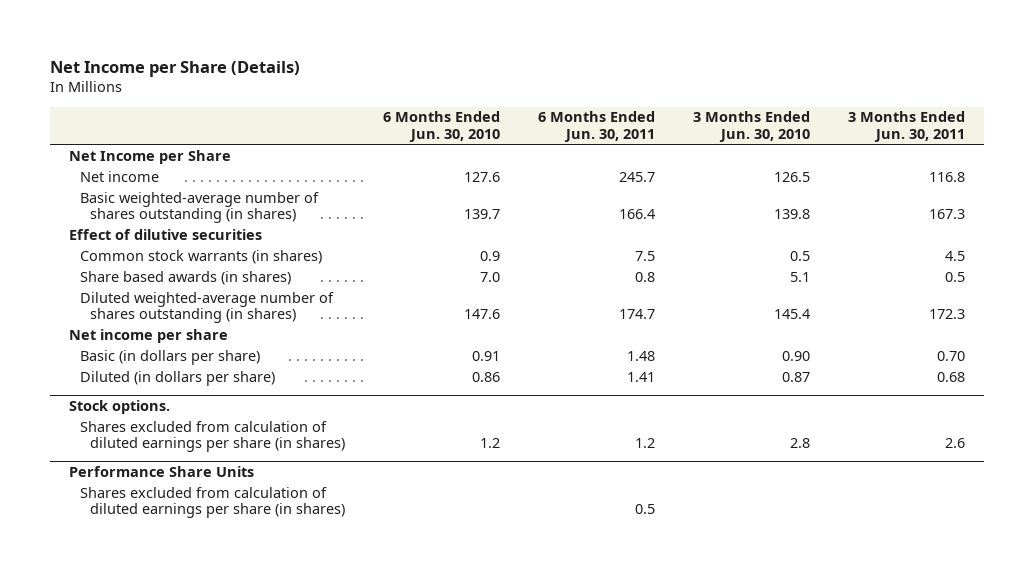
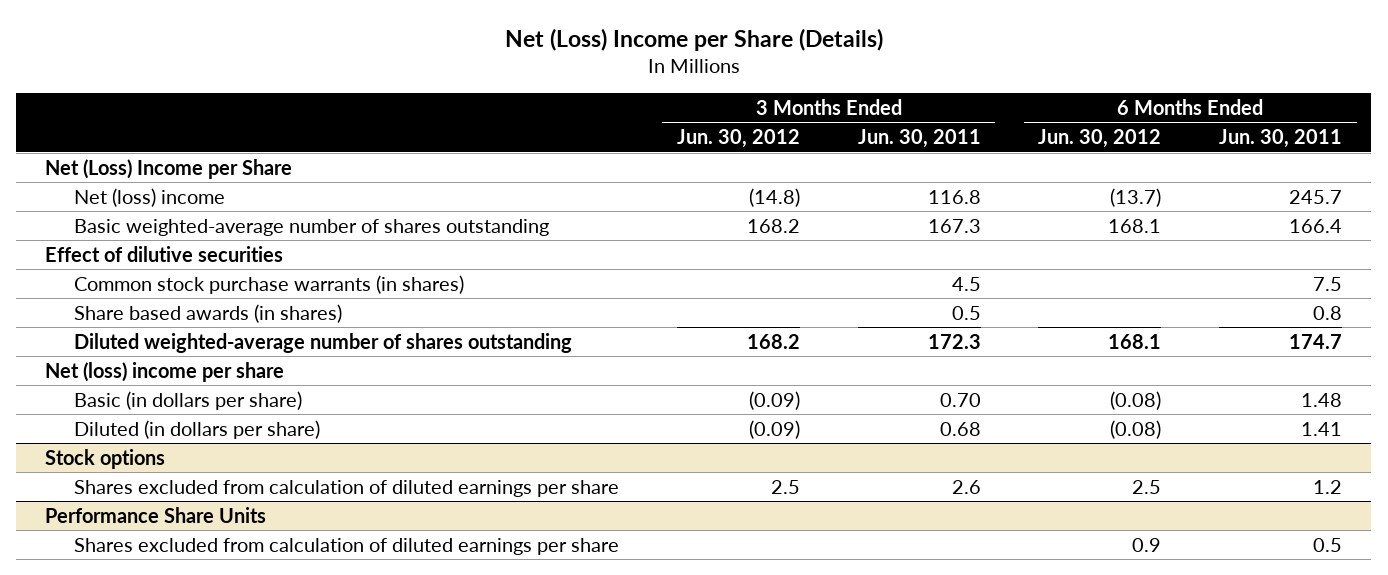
[50,60,301,77] Net Income per Share (Details) -> [504,27,883,51] Net (Loss) Income per Share (Details)
[383,111,501,143] 6 Months Ended Jun. 30, 2010 -> none
[692,111,810,143] 3 Months Ended Jun. 30, 2010 -> none
none -> [676,129,800,149] Jun. 30, 2012
none -> [1038,129,1162,149] Jun. 30, 2012
[69,149,232,164] Net Income per Share -> [45,158,293,179] Net (Loss) Income per Share
[79,170,159,182] Net income -> [73,187,225,207] Net (loss) income
[79,191,319,224] Basic weighted-average number of shares outstanding (in shares) -> [73,218,549,236] Basic weighted-average number of shares outstanding
[79,249,322,264] Common stock warrants (in shares) -> [73,274,464,294] Common stock purchase warrants (in shares)
[79,291,334,324] Diluted weighted-average number of shares outstanding (in shares) -> [73,332,572,353] Diluted weighted-average number of shares outstanding
[69,328,229,343] Net income per share -> [45,361,285,382] Net (loss) income per share
[69,399,171,414] Stock options. -> [45,448,166,469] Stock options
[79,420,346,453] Shares excluded from calculation of diluted earnings per share (in shares) -> [73,479,619,497] Shares excluded from calculation of diluted earnings per share
[79,486,346,519] Shares excluded from calculation of diluted earnings per share (in shares) -> [73,537,619,555] Shares excluded from calculation of diluted earnings per share

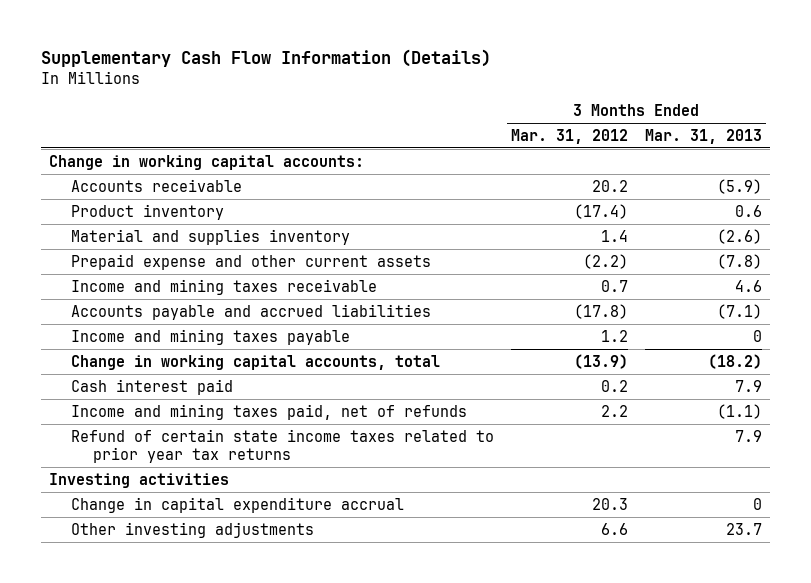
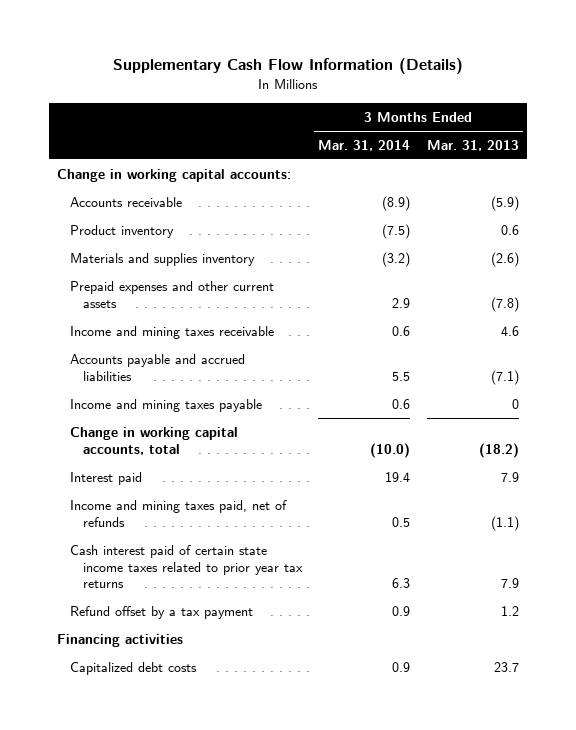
[510,128,628,144] Mar. 31, 2012 -> none
none -> [318,139,411,151] Mar. 31, 2014
[70,228,350,245] Material and supplies inventory -> [69,252,255,266] Materials and supplies inventory
[70,253,431,270] Prepaid expense and other current assets -> [69,280,274,308] Prepaid expenses and other current assets
[70,378,233,395] Cash interest paid -> [69,471,142,485] Interest paid
[49,472,230,488] Investing activities -> none
[70,496,404,513] Change in capital expenditure accrual -> none
[70,428,494,464] Refund of certain state income taxes related to prior year tax returns -> [69,544,303,589] Cash interest paid of certain state income taxes related to prior year tax returns
none -> [69,605,253,619] Refund offset by a tax payment
none -> [57,633,184,647] Financing activities
[70,521,314,538] Other investing adjustments -> [69,661,197,675] Capitalized debt costs

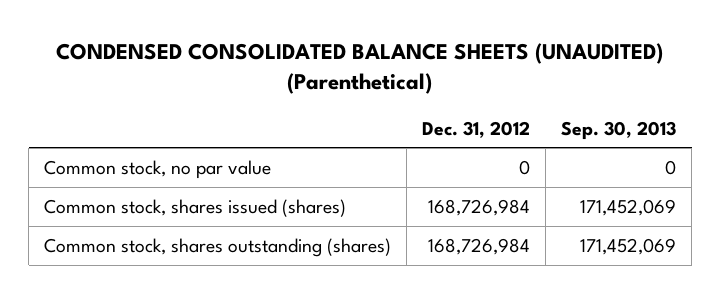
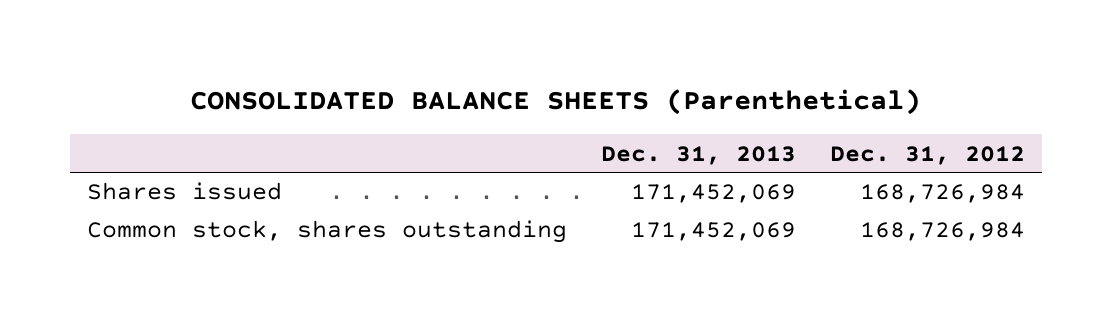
[56,42,664,95] CONDENSED CONSOLIDATED BALANCE SHEETS (UNAUDITED) (Parenthetical) -> [189,89,921,116] CONSOLIDATED BALANCE SHEETS (Parenthetical)
[561,120,677,140] Sep. 30, 2013 -> none
none -> [600,145,796,165] Dec. 31, 2013
[44,159,272,179] Common stock, no par value -> none
[44,198,347,217] Common stock, shares issued (shares) -> [87,182,283,201] Shares issued
[44,237,392,257] Common stock, shares outstanding (shares) -> [87,220,568,244] Common stock, shares outstanding

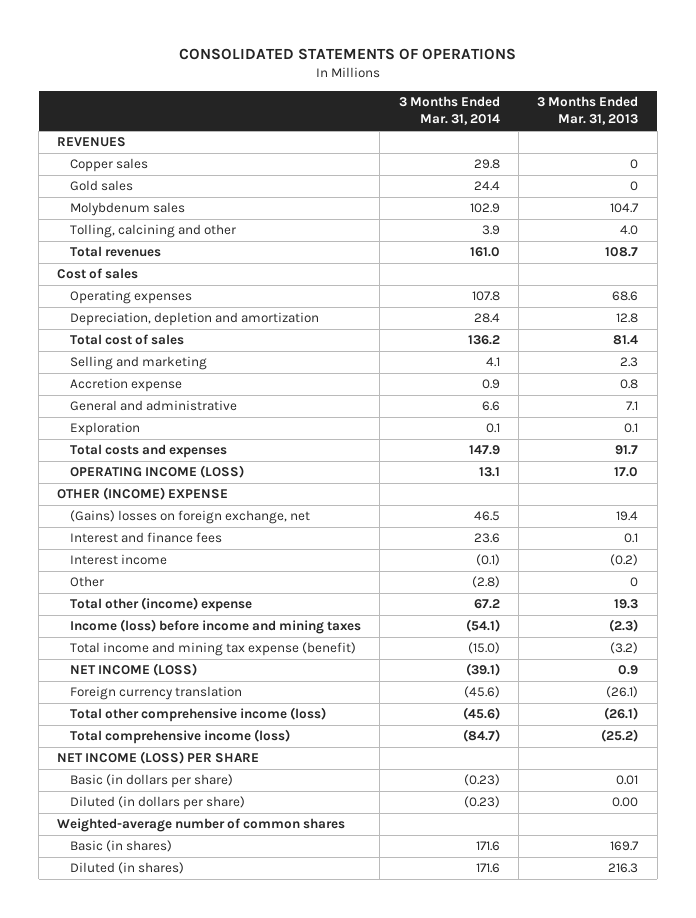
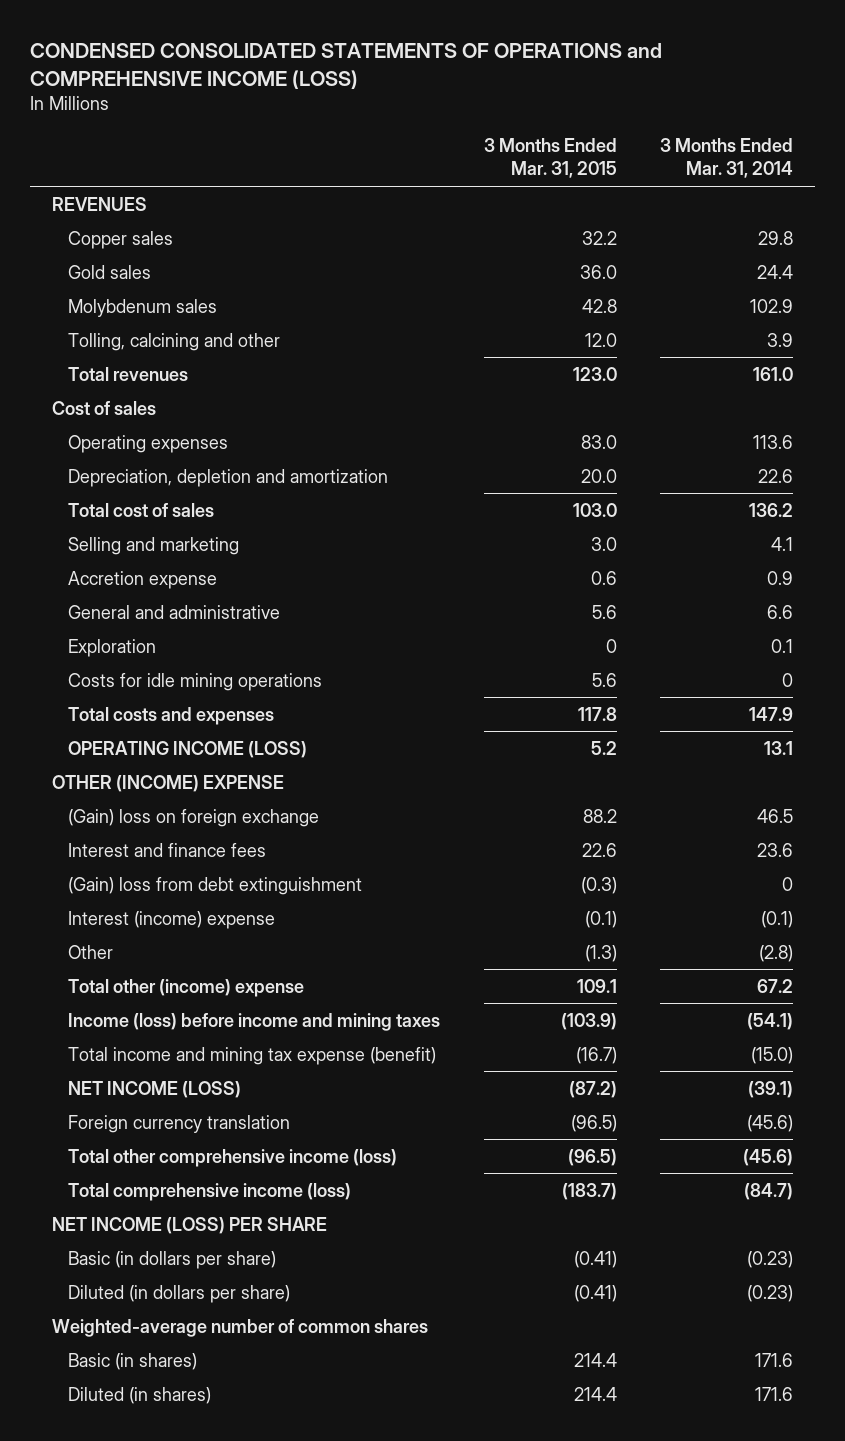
[178,48,516,61] CONSOLIDATED STATEMENTS OF OPERATIONS -> [30,43,663,90] CONDENSED CONSOLIDATED STATEMENTS OF OPERATIONS and COMPREHENSIVE INCOME (LOSS)
[537,96,639,126] 3 Months Ended Mar. 31, 2013 -> none
none -> [483,138,617,179] 3 Months Ended Mar. 31, 2015
[471,291,500,302] 107.8 -> [753,434,794,449] 113.6
[473,313,500,324] 28.4 -> [758,468,794,483] 22.6
none -> [67,672,322,691] Costs for idle mining operations
[70,510,311,525] (Gains) losses on foreign exchange, net -> [67,808,319,827] (Gain) loss on foreign exchange
none -> [67,876,362,895] (Gain) loss from debt extinguishment
[70,554,168,566] Interest income -> [67,910,275,929] Interest (income) expense

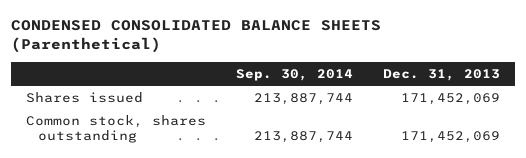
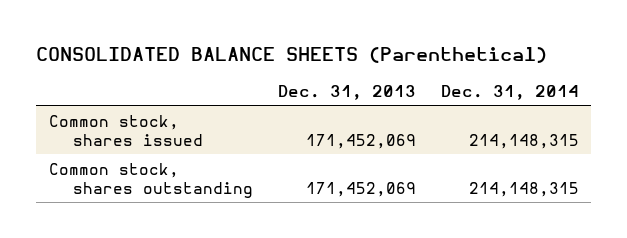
[11,20,382,54] CONDENSED CONSOLIDATED BALANCE SHEETS (Parenthetical) -> [36,46,548,63] CONSOLIDATED BALANCE SHEETS (Parenthetical)
[236,68,354,81] Sep. 30, 2014 -> none
none -> [440,84,579,100] Dec. 31, 2014
[26,92,144,104] Shares issued -> [48,114,203,146] Common stock, shares issued

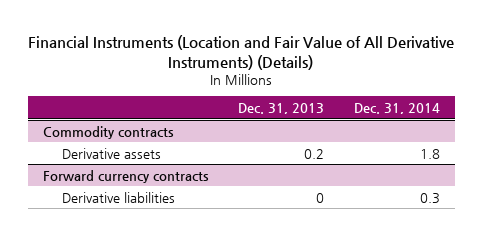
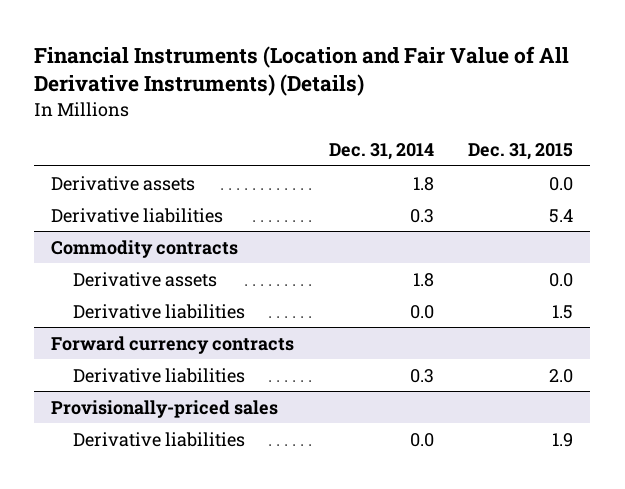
[238,102,325,114] Dec. 31, 2013 -> none
none -> [468,143,574,161] Dec. 31, 2015
none -> [51,175,196,191] Derivative assets
none -> [51,207,224,223] Derivative liabilities
none -> [73,303,246,319] Derivative liabilities
none -> [51,399,279,418] Provisionally-priced sales
none -> [73,431,246,447] Derivative liabilities

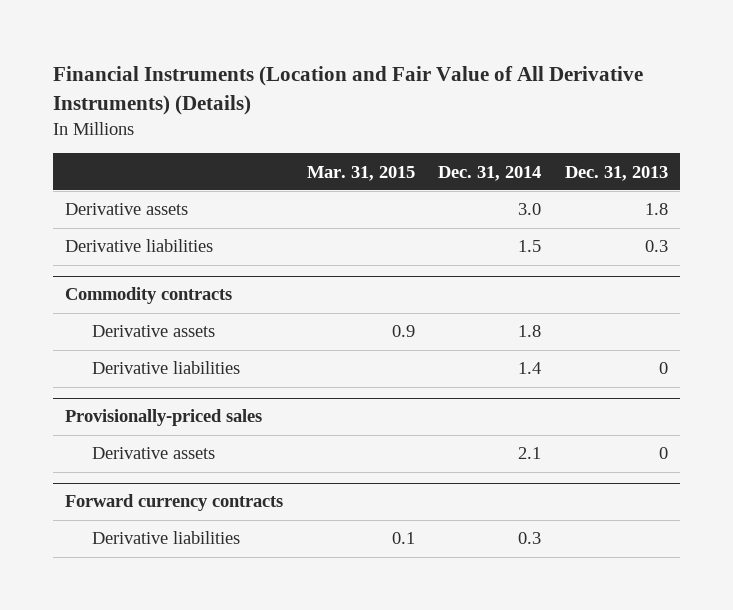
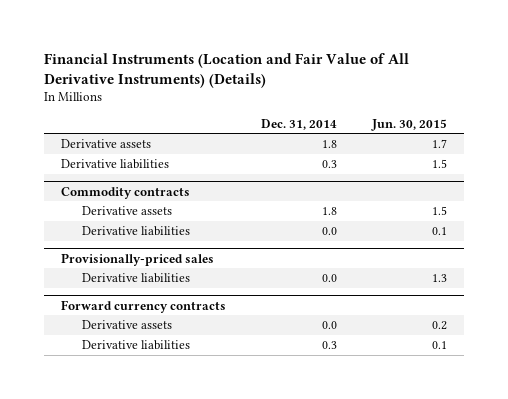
[306,165,415,181] Mar. 31, 2015 -> none
[565,165,669,181] Dec. 31, 2013 -> none
none -> [371,118,448,131] Jun. 30, 2015
[518,203,542,216] 3.0 -> [322,139,338,148] 1.8
[518,240,542,253] 1.5 -> [322,159,338,168] 0.3
[518,362,542,375] 1.4 -> [322,226,338,235] 0.0
[92,447,216,460] Derivative assets -> none
none -> [81,272,190,283] Derivative liabilities
none -> [81,319,172,329] Derivative assets

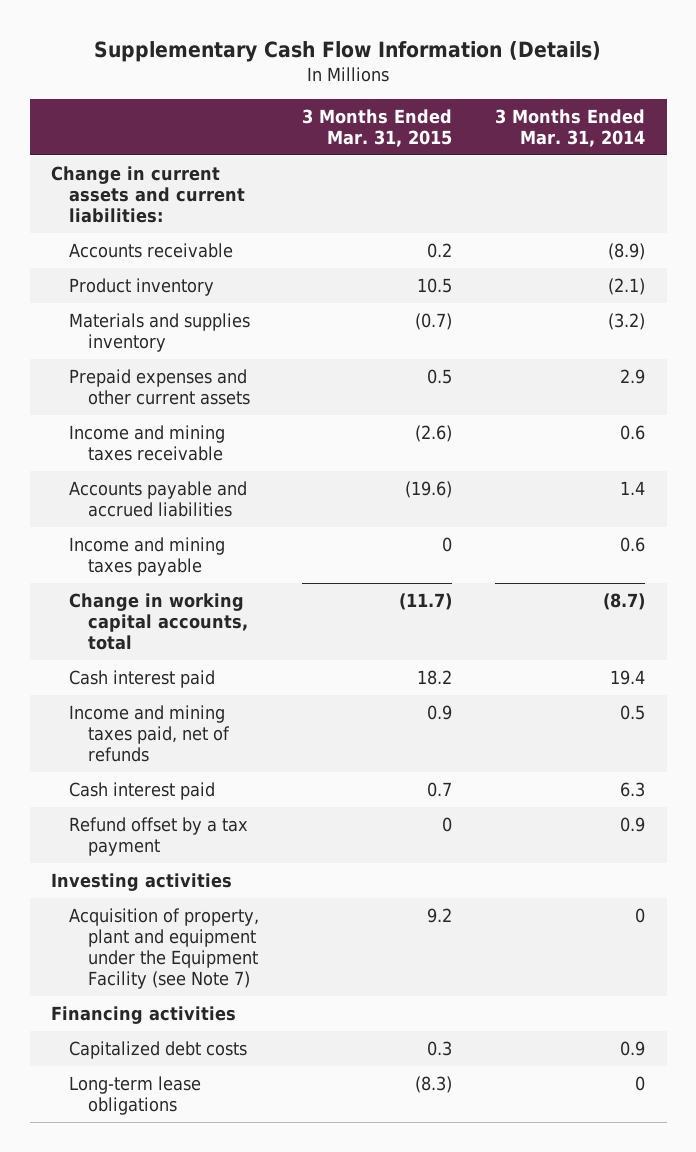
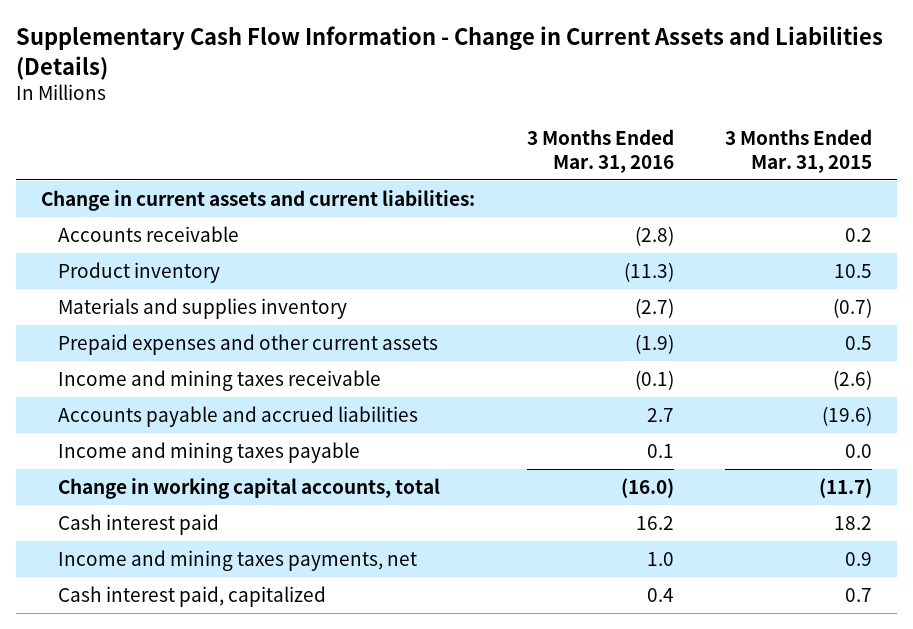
[94,41,602,63] Supplementary Cash Flow Information (Details) -> [15,26,883,80] Supplementary Cash Flow Information - Change in Current Assets and Liabilities (Details)
[495,108,646,147] 3 Months Ended Mar. 31, 2014 -> none
none -> [526,128,674,173] 3 Months Ended Mar. 31, 2016
[442,536,453,552] 0 -> [844,444,872,459] 0.0
[69,816,249,856] Refund offset by a tax payment -> none
[51,872,233,891] Investing activities -> none
[69,907,260,989] Acquisition of property, plant and equipment under the Equipment Facility (see Note 7) -> none
[51,1005,237,1024] Financing activities -> none
[69,1040,248,1059] Capitalized debt costs -> none
[69,1075,202,1115] Long-term lease obligations -> none
[69,704,230,762] Income and mining taxes paid, net of refunds -> [57,550,417,572] Income and mining taxes payments, net
[69,781,216,800] Cash interest paid -> [57,586,326,608] Cash interest paid, capitalized

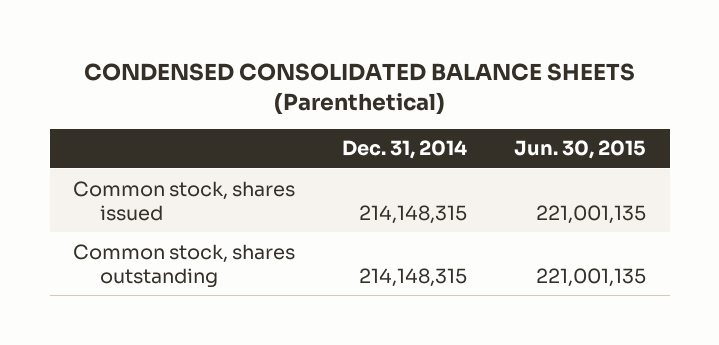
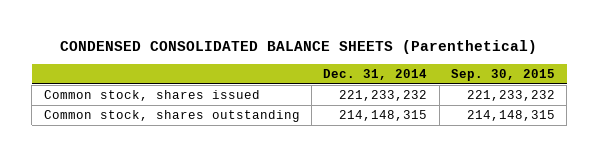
[514,140,647,160] Jun. 30, 2015 -> none
none -> [451,68,556,81] Sep. 30, 2015
[359,204,468,224] 214,148,315 -> [339,90,428,102] 221,233,232

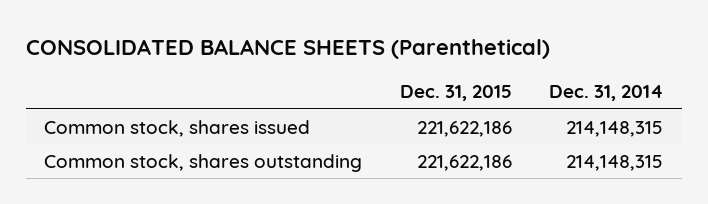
[60,40,538,55] CONDENSED CONSOLIDATED BALANCE SHEETS (Parenthetical) -> [25,39,550,60] CONSOLIDATED BALANCE SHEETS (Parenthetical)
[451,68,556,81] Sep. 30, 2015 -> none
none -> [399,85,512,102] Dec. 31, 2015
[339,90,428,102] 221,233,232 -> [566,120,664,137] 214,148,315

